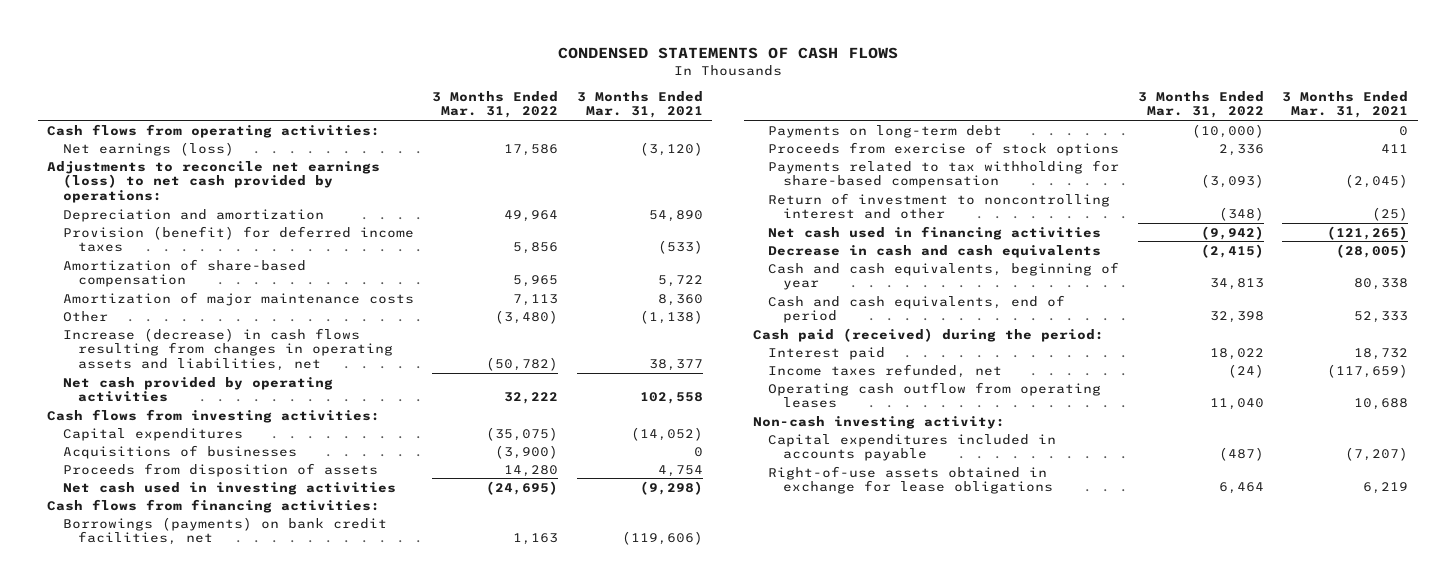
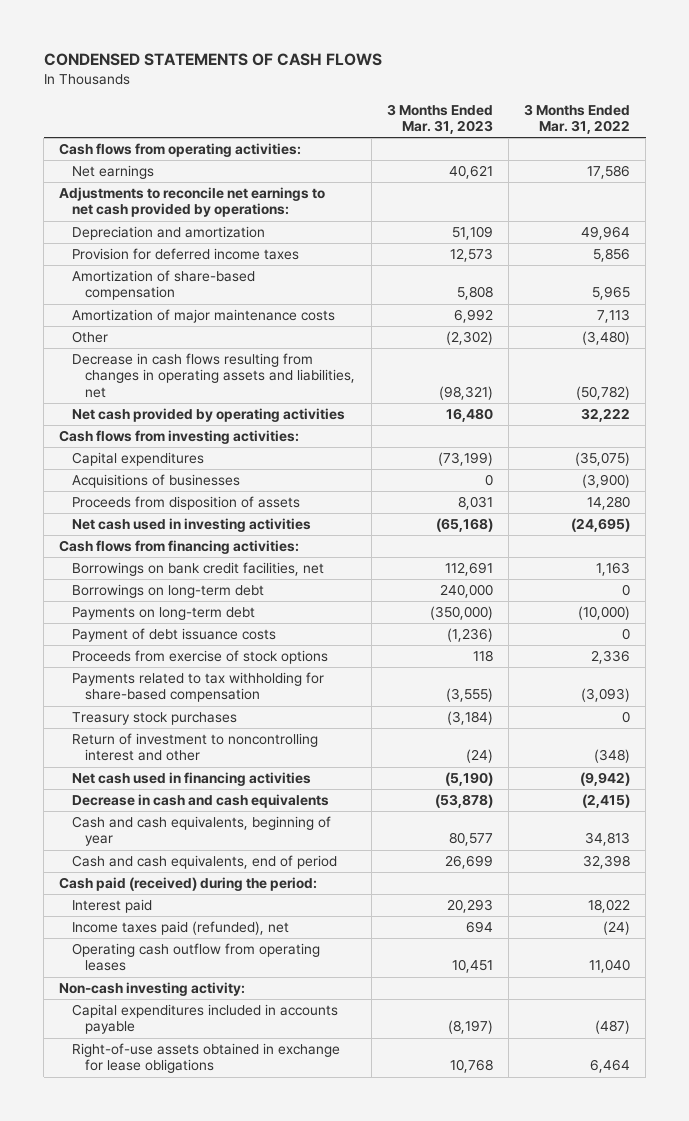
[576,90,703,119] 3 Months Ended Mar. 31, 2021 -> none
none -> [386,103,493,134] 3 Months Ended Mar. 31, 2023
[62,141,234,156] Net earnings (loss) -> [72,165,155,180] Net earnings
[47,160,381,204] Adjustments to reconcile net earnings (loss) to net cash provided by operations: -> [59,187,326,218] Adjustments to reconcile net earnings to net cash provided by operations:
[62,225,414,253] Provision (benefit) for deferred income taxes -> [72,248,300,261] Provision for deferred income taxes
[62,327,393,372] Increase (decrease) in cash flows resulting from changes in operating assets and liabilities, net -> [72,353,356,398] Decrease in cash flows resulting from changes in operating assets and liabilities, net
[62,516,387,546] Borrowings (payments) on bank credit facilities, net -> [72,562,325,577] Borrowings on bank credit facilities, net
none -> [72,584,265,599] Borrowings on long-term debt
none -> [72,628,277,643] Payment of debt issuance costs
none -> [72,712,238,726] Treasury stock purchases
[768,363,1003,378] Income taxes refunded, net -> [72,921,290,936] Income taxes paid (refunded), net

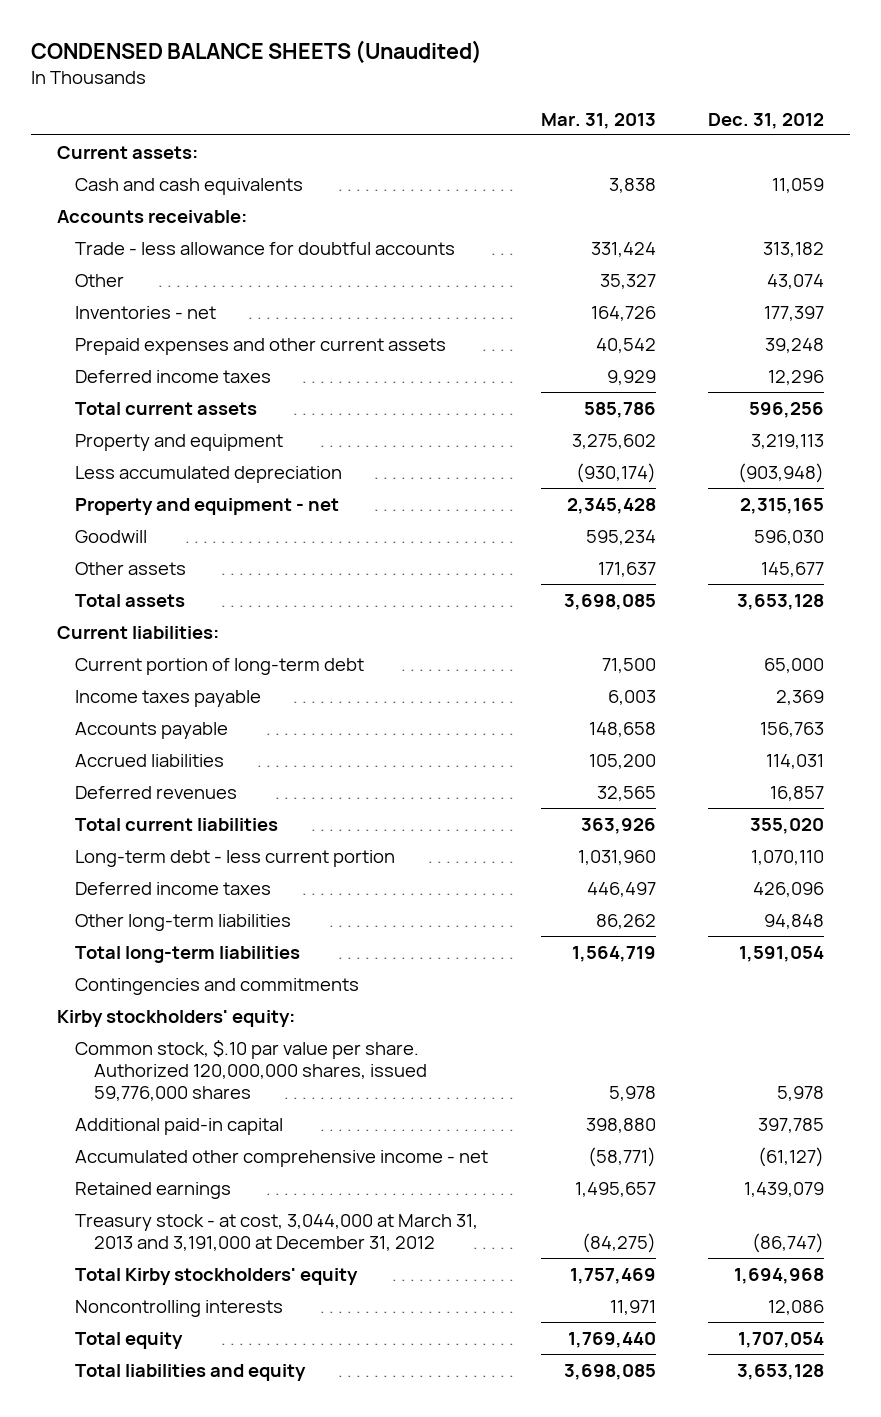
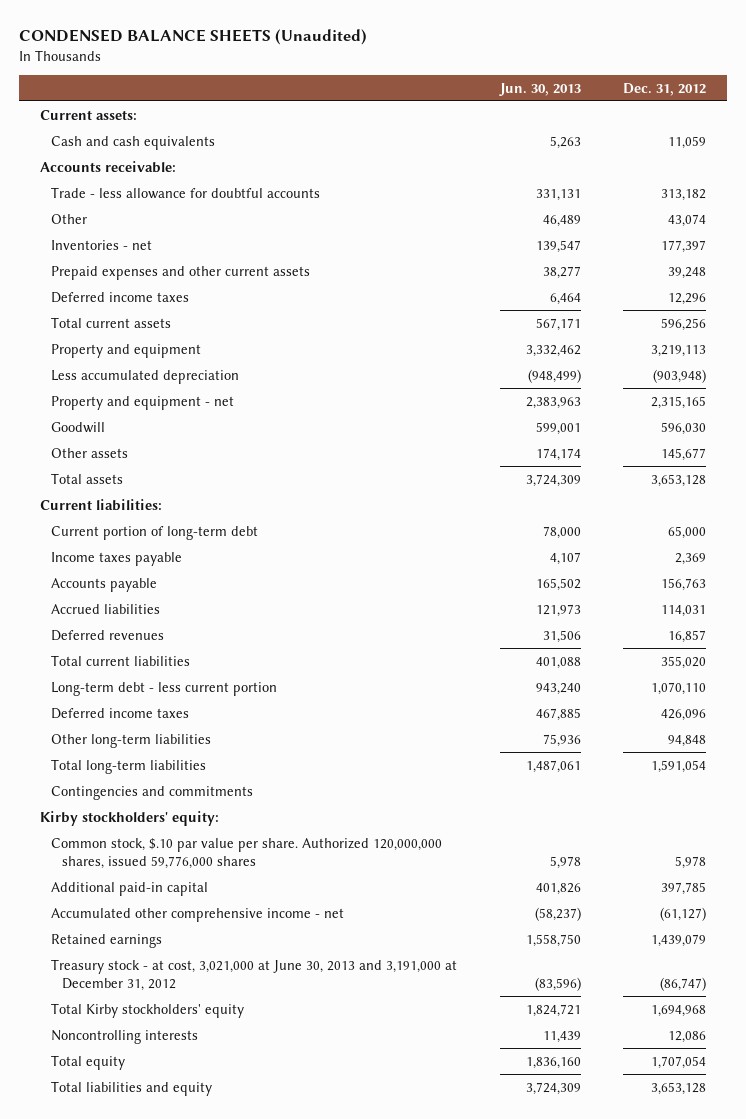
[540,112,656,129] Mar. 31, 2013 -> none
none -> [498,82,581,96] Jun. 30, 2013
[75,1213,479,1251] Treasury stock - at cost, 3,044,000 at March 31, 2013 and 3,191,000 at December 31, 2012 -> [51,958,458,991] Treasury stock - at cost, 3,021,000 at June 30, 2013 and 3,191,000 at December 31, 2012

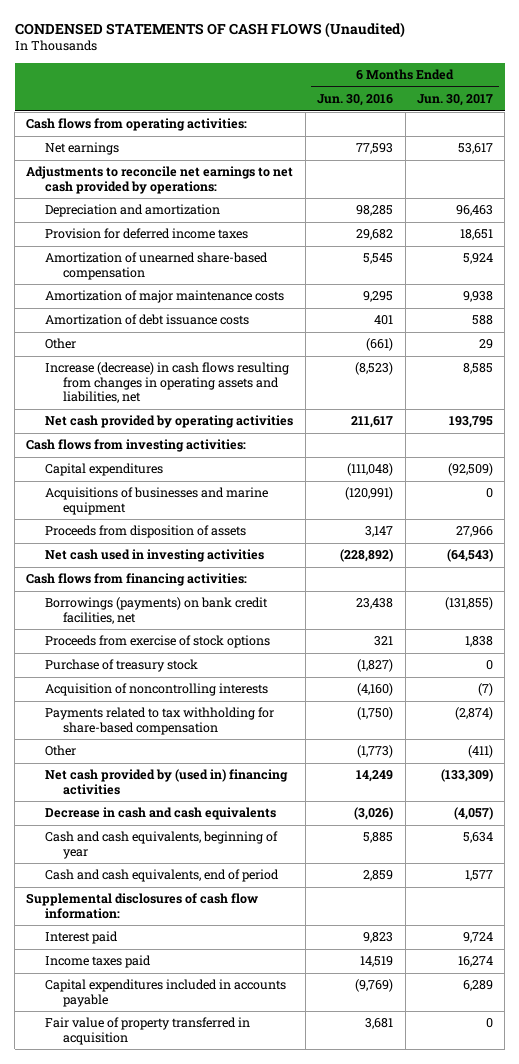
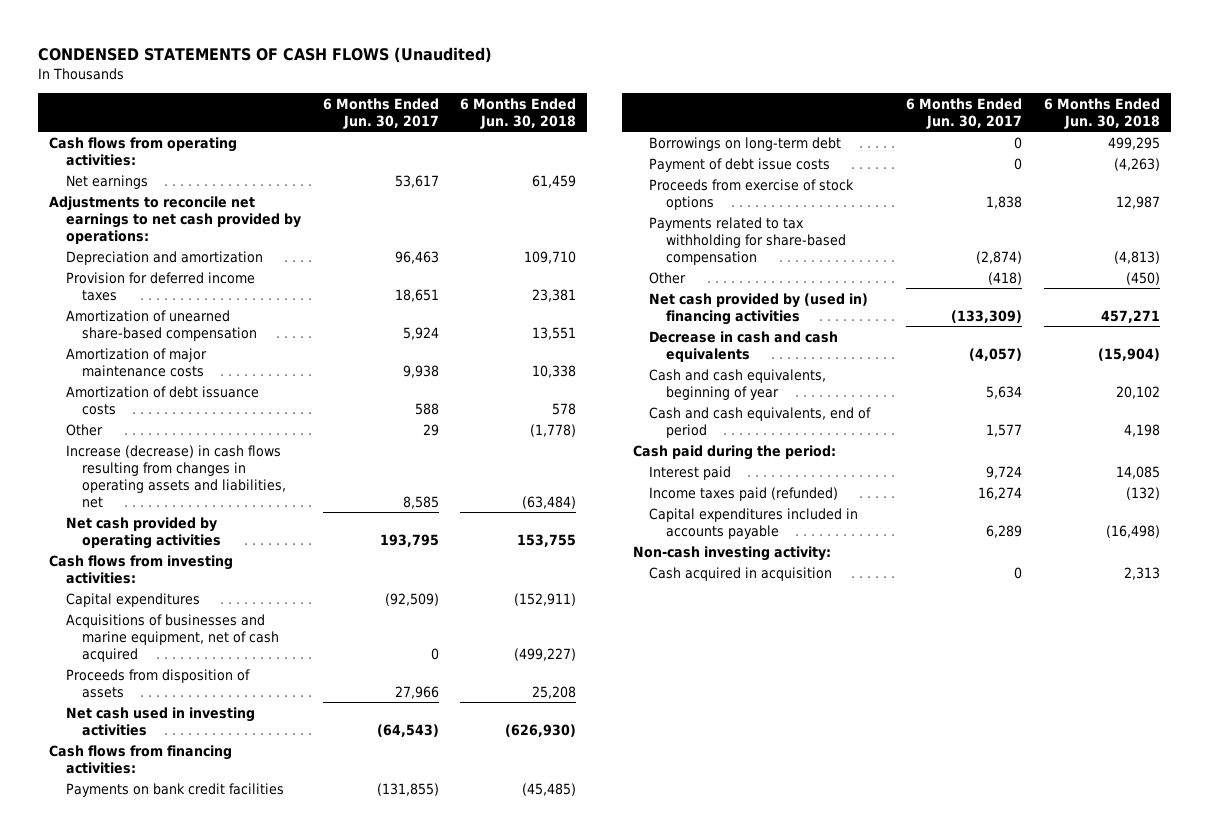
[317,94,394,107] Jun. 30, 2016 -> none
none -> [460,97,577,129] 6 Months Ended Jun. 30, 2018
[44,487,268,515] Acquisitions of businesses and marine equipment -> [65,613,279,662] Acquisitions of businesses and marine equipment, net of cash acquired
[44,597,268,624] Borrowings (payments) on bank credit facilities, net -> [65,782,284,797] Payments on bank credit facilities
none -> [649,136,842,151] Borrowings on long-term debt
none -> [649,157,831,172] Payment of debt issue costs
[44,659,198,673] Purchase of treasury stock -> none
[44,683,268,697] Acquisition of noncontrolling interests -> none
[468,745,494,759] (411) -> [988,271,1023,285] (418)
[26,893,259,919] Supplemental disclosures of cash flow information: -> none
none -> [633,444,837,460] Cash paid during the period:
[44,955,151,969] Income taxes paid -> [649,486,839,501] Income taxes paid (refunded)
[44,1017,250,1045] Fair value of property transferred in acquisition -> none
none -> [633,545,832,561] Non-cash investing activity:
none -> [649,566,833,581] Cash acquired in acquisition

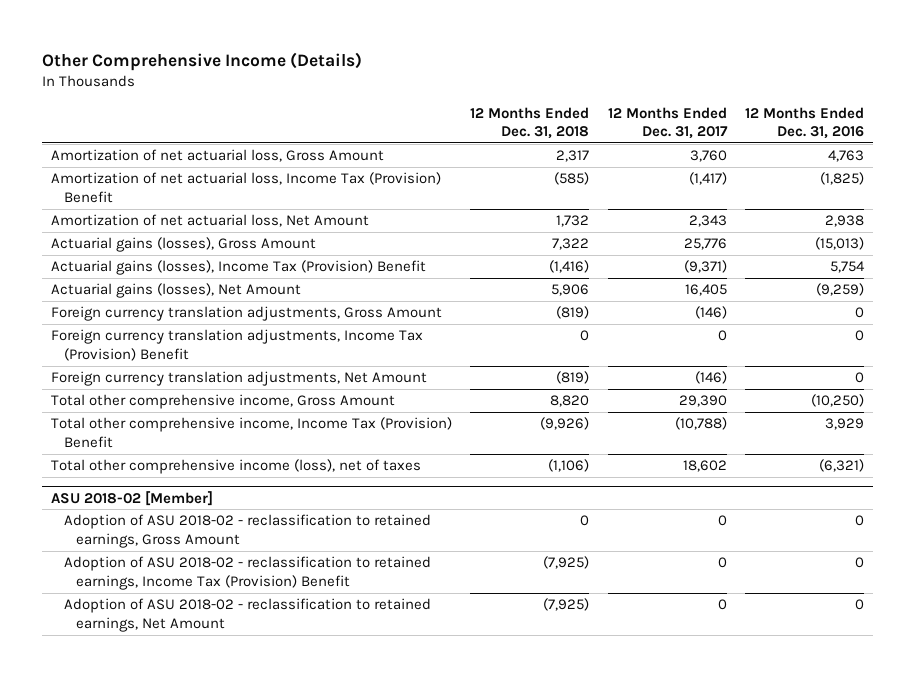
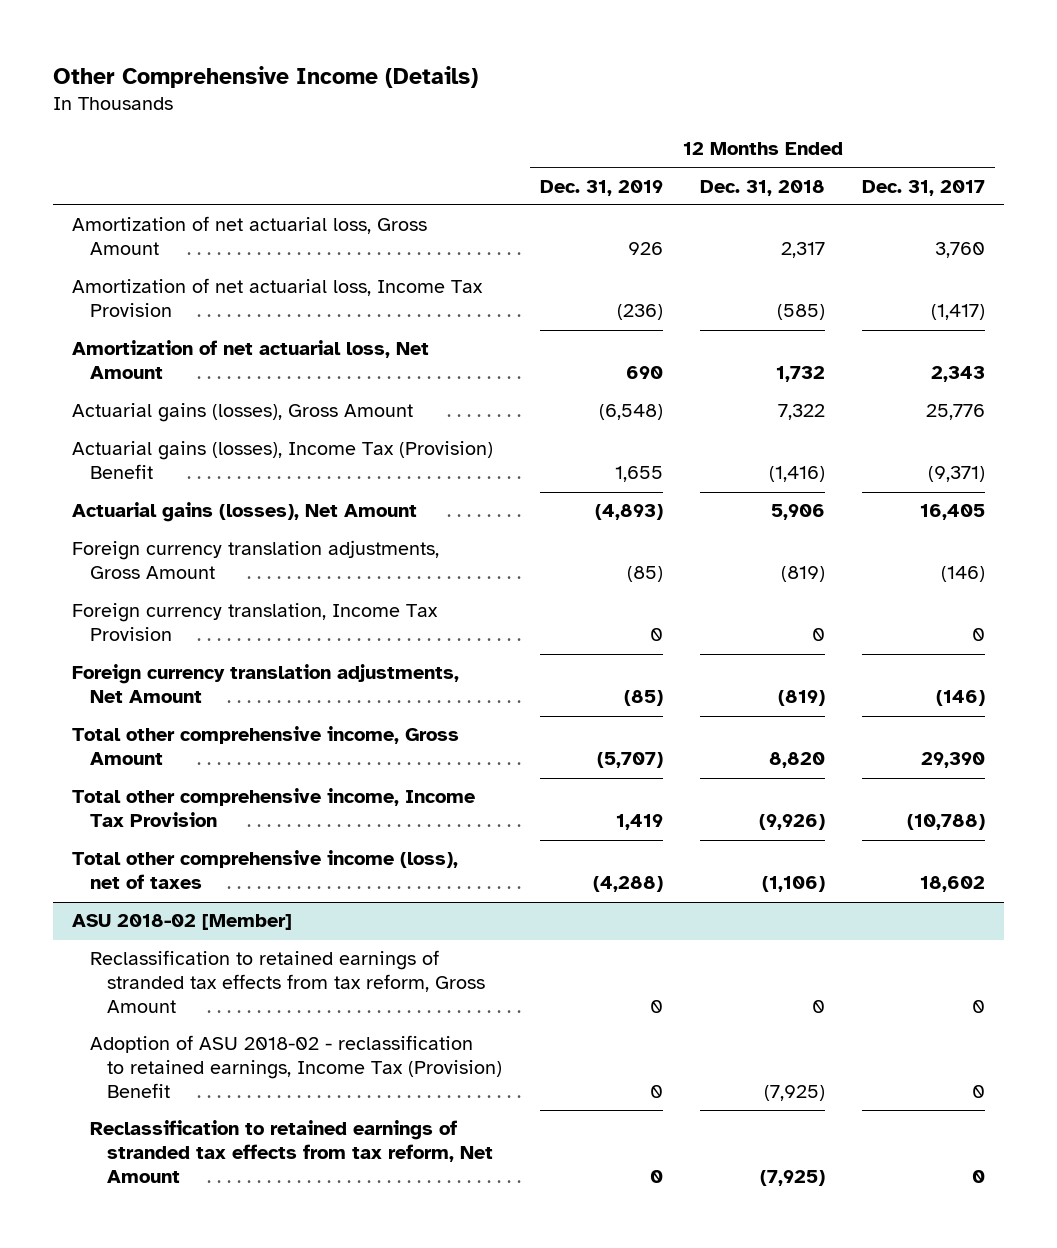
[744,106,864,140] 12 Months Ended Dec. 31, 2016 -> none
none -> [539,179,663,196] Dec. 31, 2019
[51,172,442,203] Amortization of net actuarial loss, Income Tax (Provision) Benefit -> [71,278,483,318] Amortization of net actuarial loss, Income Tax Provision
[51,329,424,361] Foreign currency translation adjustments, Income Tax (Provision) Benefit -> [71,603,438,642] Foreign currency translation, Income Tax Provision
[51,417,453,448] Total other comprehensive income, Income Tax (Provision) Benefit -> [71,788,475,828] Total other comprehensive income, Income Tax Provision
[63,514,431,548] Adoption of ASU 2018-02 - reclassification to retained earnings, Gross Amount -> none
none -> [89,950,486,1014] Reclassification to retained earnings of stranded tax effects from tax reform, Gross Amount
[63,598,431,632] Adoption of ASU 2018-02 - reclassification to retained earnings, Net Amount -> [89,1120,494,1184] Reclassification to retained earnings of stranded tax effects from tax reform, Net Amount

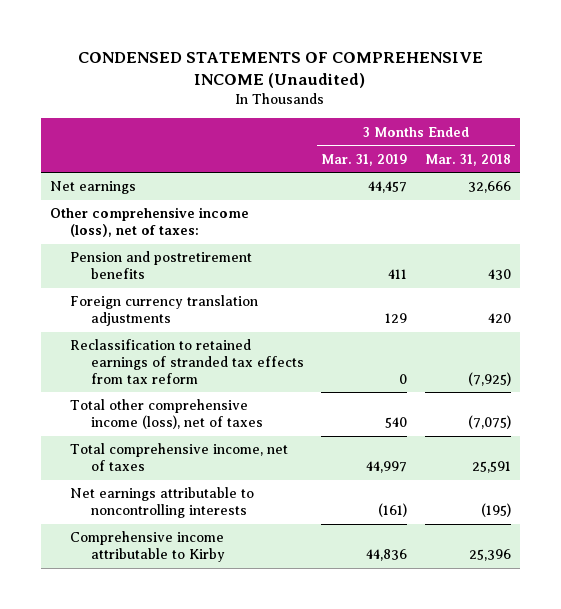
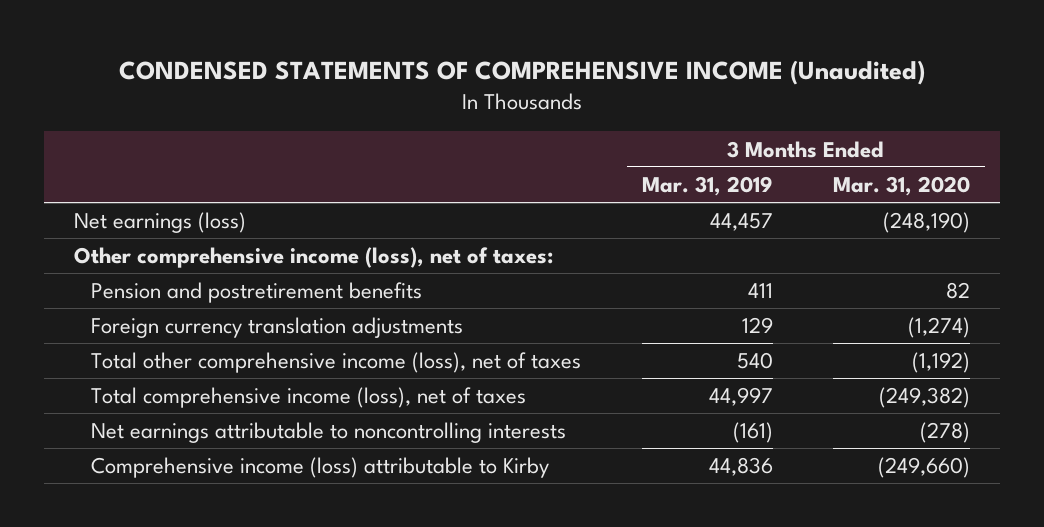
[424,153,511,166] Mar. 31, 2018 -> none
none -> [832,175,970,196] Mar. 31, 2020
[49,181,136,195] Net earnings -> [73,212,246,234] Net earnings (loss)
[70,339,304,384] Reclassification to retained earnings of stranded tax effects from tax reform -> none
[70,443,289,471] Total comprehensive income, net of taxes -> [91,387,527,409] Total comprehensive income (loss), net of taxes
[70,531,225,562] Comprehensive income attributable to Kirby -> [91,457,550,479] Comprehensive income (loss) attributable to Kirby

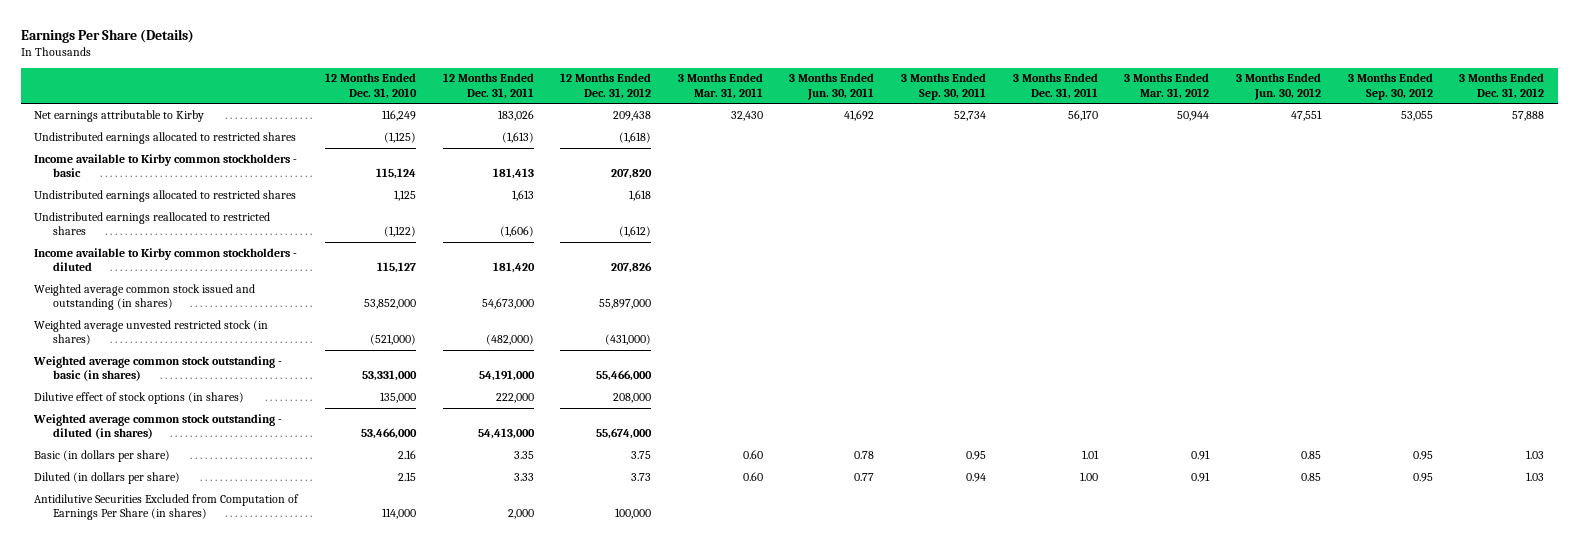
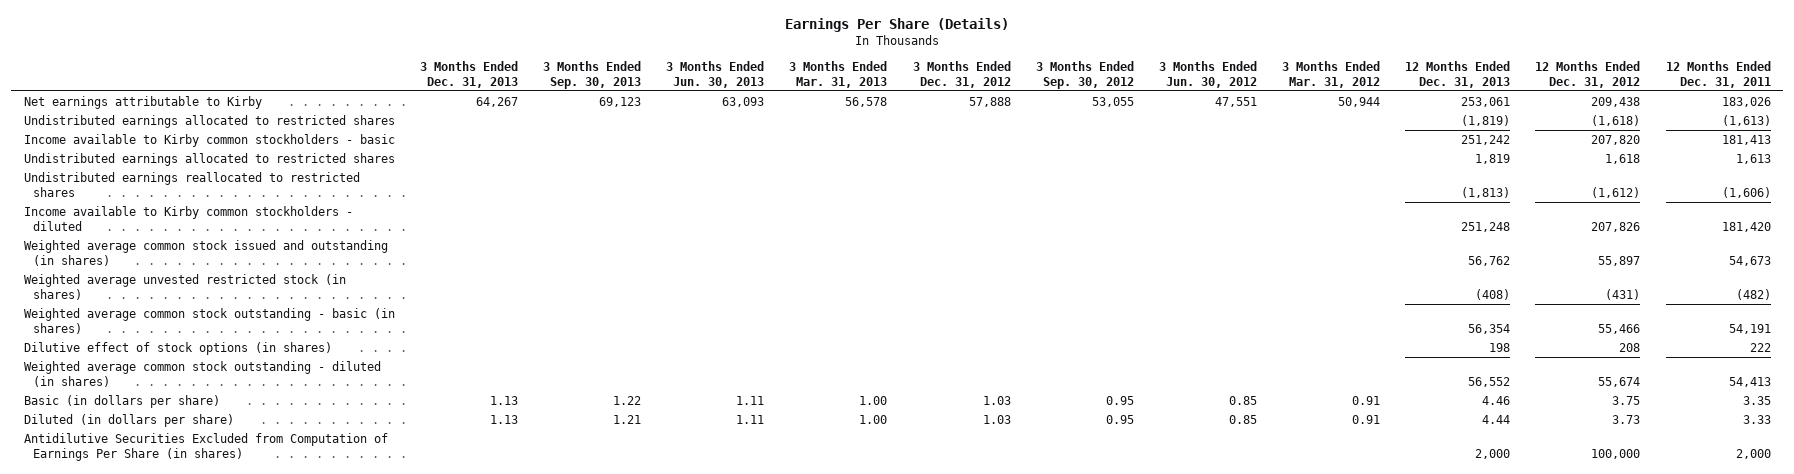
[324,73,417,99] 12 Months Ended Dec. 31, 2010 -> none
[677,73,763,99] 3 Months Ended Mar. 31, 2011 -> none
[789,73,875,100] 3 Months Ended Jun. 30, 2011 -> none
[901,73,987,100] 3 Months Ended Sep. 30, 2011 -> none
[1012,73,1098,99] 3 Months Ended Dec. 31, 2011 -> none
none -> [419,60,518,88] 3 Months Ended Dec. 31, 2013
none -> [542,60,641,89] 3 Months Ended Sep. 30, 2013
none -> [666,60,765,88] 3 Months Ended Jun. 30, 2013
none -> [789,60,888,88] 3 Months Ended Mar. 31, 2013
none -> [1405,60,1511,88] 12 Months Ended Dec. 31, 2013
[481,298,534,310] 54,673,000 -> [1728,255,1771,266] 54,673
[599,299,652,310] 55,897,000 -> [1598,255,1641,266] 55,897
[485,334,534,346] (482,000) -> [1735,288,1771,300] (482)
[605,334,652,346] (431,000) -> [1605,288,1641,300] (431)
[478,370,535,382] 54,191,000 -> [1728,323,1771,334] 54,191
[596,370,653,382] 55,466,000 -> [1598,323,1641,334] 55,466
[495,392,534,403] 222,000 -> [1749,342,1771,352] 222
[613,392,652,403] 208,000 -> [1619,342,1641,352] 208
[477,428,535,440] 54,413,000 -> [1728,376,1771,387] 54,413
[596,428,653,440] 55,674,000 -> [1598,376,1641,387] 55,674

